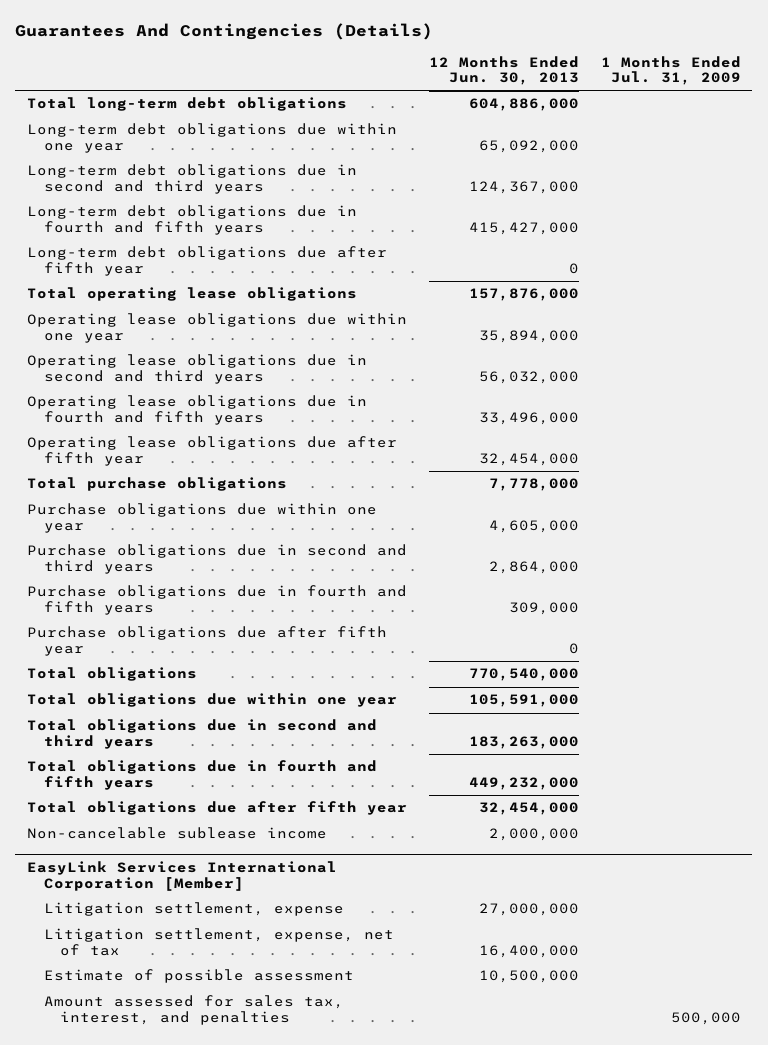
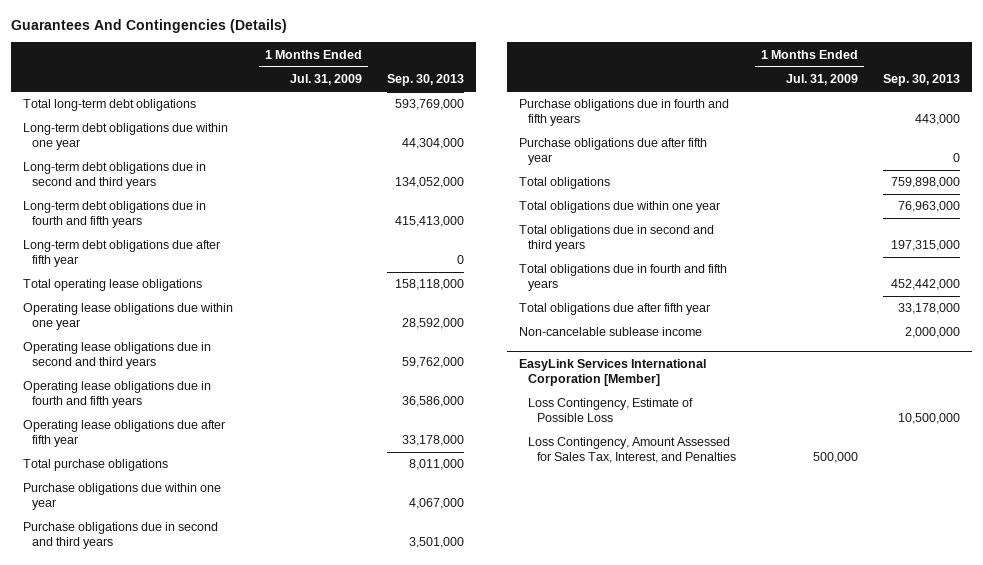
[428,55,579,86] 12 Months Ended Jun. 30, 2013 -> none
none -> [386,74,464,87] Sep. 30, 2013
[43,902,344,917] Litigation settlement, expense -> none
[43,928,394,956] Litigation settlement, expense, net of tax -> none
[43,969,354,984] Estimate of possible assessment -> [528,398,694,423] Loss Contingency, Estimate of Possible Loss
[43,995,344,1025] Amount assessed for sales tax, interest, and penalties -> [528,437,737,464] Loss Contingency, Amount Assessed for Sales Tax, Interest, and Penalties

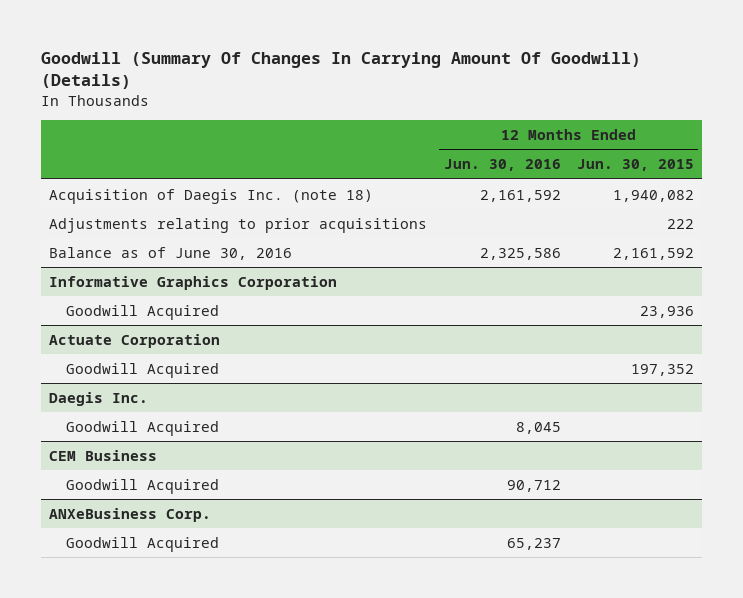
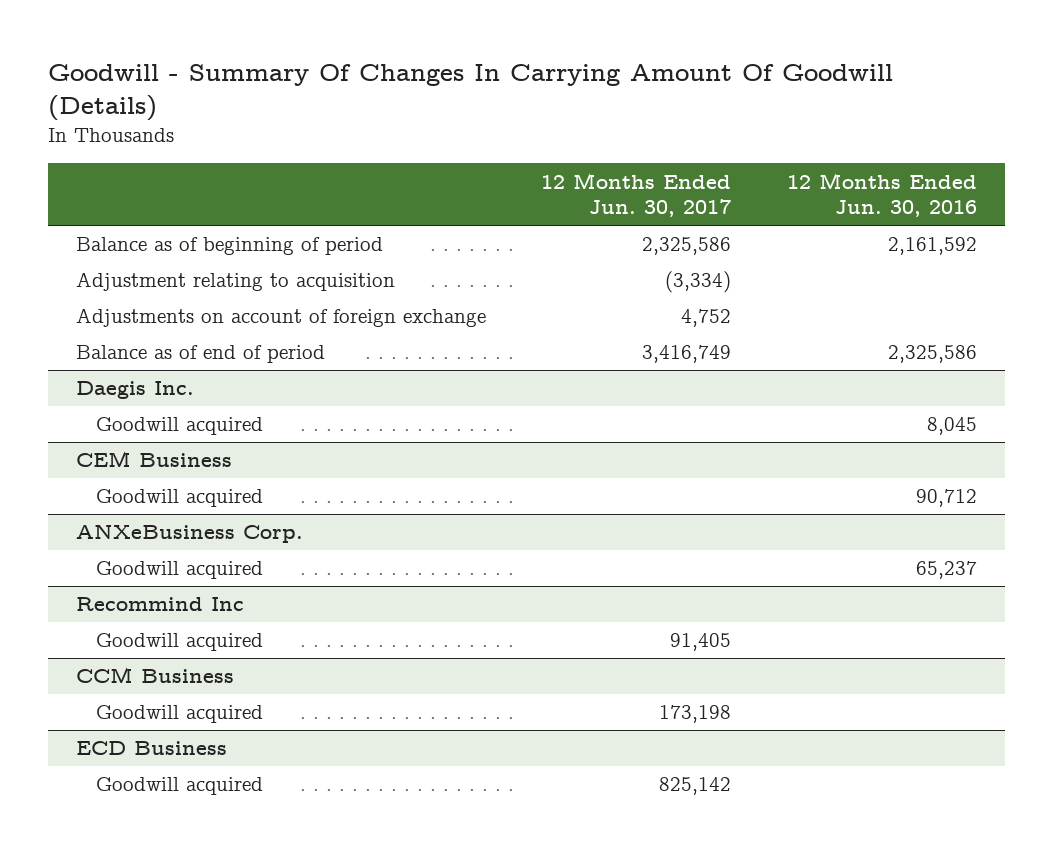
[41,51,642,90] Goodwill (Summary Of Changes In Carrying Amount Of Goodwill) (Details) -> [48,63,894,121] Goodwill - Summary Of Changes In Carrying Amount Of Goodwill (Details)
[576,159,694,172] Jun. 30, 2015 -> none
none -> [541,172,732,218] 12 Months Ended Jun. 30, 2017
[49,275,338,290] Informative Graphics Corporation -> none
[65,304,219,320] Goodwill Acquired -> none
[49,333,221,348] Actuate Corporation -> none
[65,362,219,378] Goodwill Acquired -> none
[49,188,374,204] Acquisition of Daegis Inc. (note 18) -> [75,237,383,256] Balance as of beginning of period
[49,217,428,233] Adjustments relating to prior acquisitions -> [75,272,395,292] Adjustment relating to acquisition
none -> [75,308,486,328] Adjustments on account of foreign exchange
[49,246,293,260] Balance as of June 30, 2016 -> [75,345,325,364] Balance as of end of period
[65,420,219,436] Goodwill Acquired -> [96,417,264,436] Goodwill acquired
[65,478,219,494] Goodwill Acquired -> [96,489,264,508] Goodwill acquired
[65,536,219,552] Goodwill Acquired -> [96,561,264,580] Goodwill acquired
none -> [75,597,244,612] Recommind Inc
none -> [96,633,264,652] Goodwill acquired
none -> [75,667,234,684] CCM Business
none -> [96,705,264,724] Goodwill acquired
none -> [75,741,227,756] ECD Business
none -> [96,777,264,796] Goodwill acquired

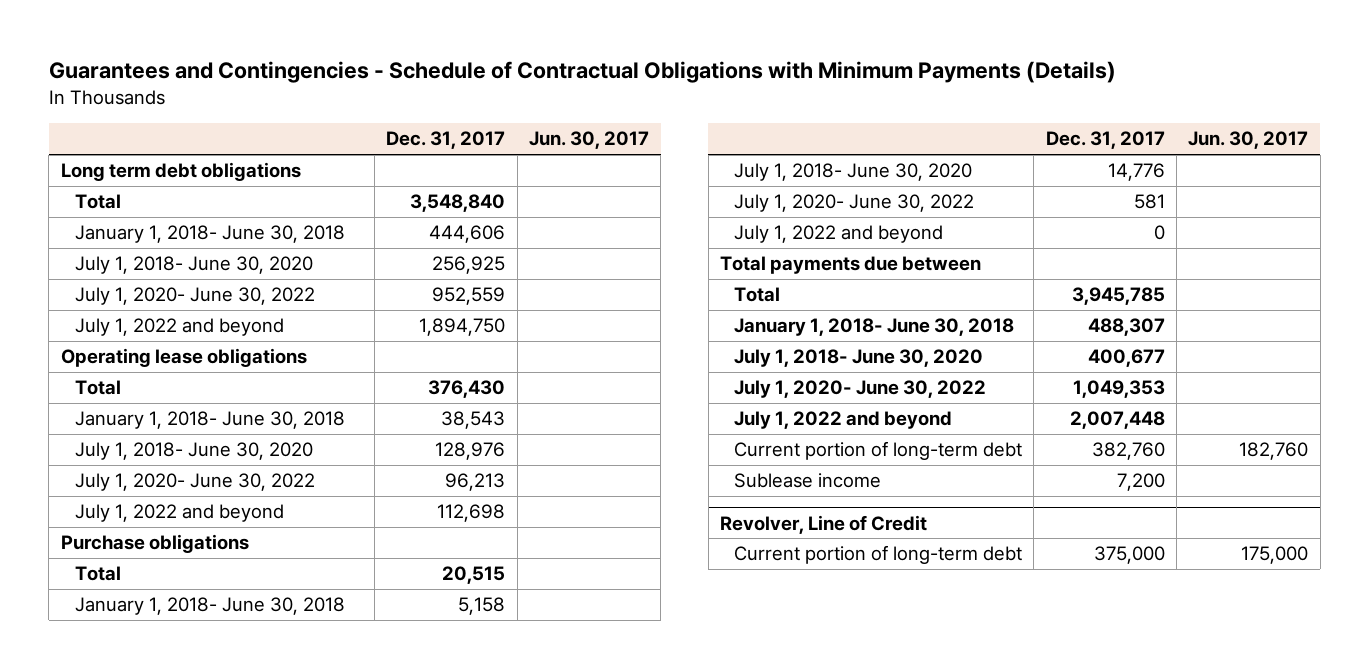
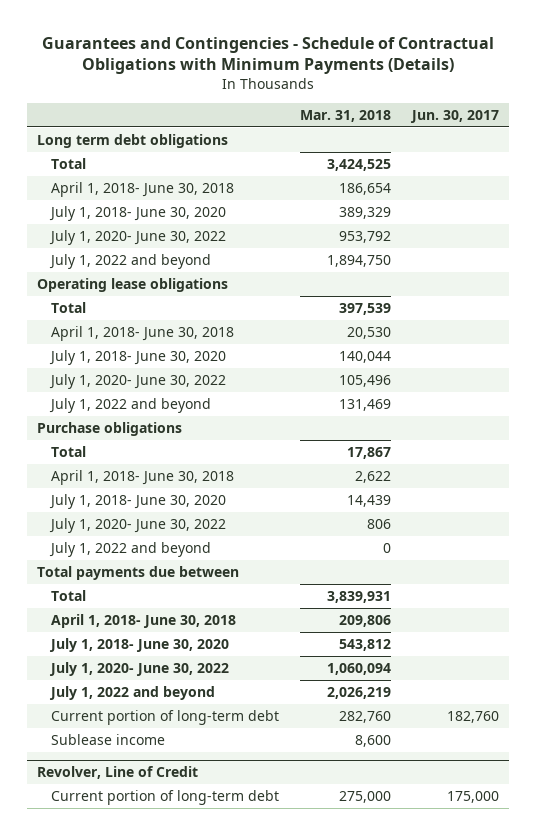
[386,131,506,150] Dec. 31, 2017 -> none
none -> [299,109,391,122] Mar. 31, 2018
[74,225,345,244] January 1, 2018- June 30, 2018 -> [50,181,234,197] April 1, 2018- June 30, 2018
[74,411,345,430] January 1, 2018- June 30, 2018 -> [50,325,234,341] April 1, 2018- June 30, 2018
[74,597,345,616] January 1, 2018- June 30, 2018 -> [50,469,234,485] April 1, 2018- June 30, 2018
[733,318,1014,337] January 1, 2018- June 30, 2018 -> [50,613,236,628] April 1, 2018- June 30, 2018

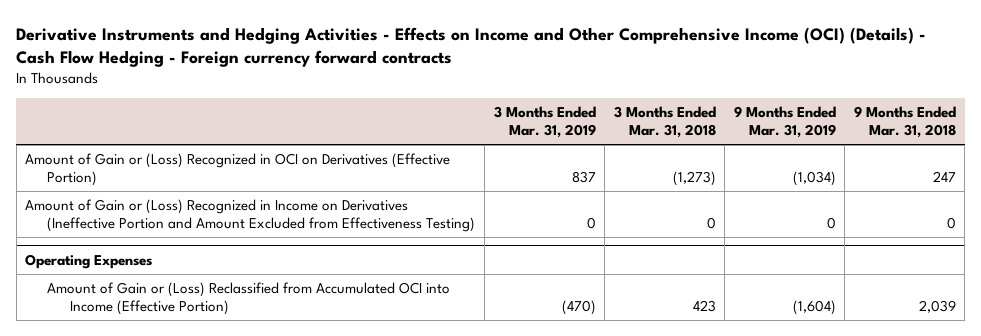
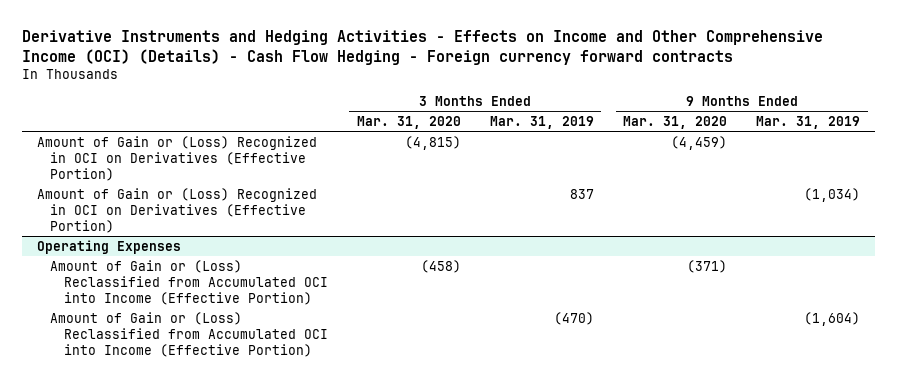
[613,106,716,139] 3 Months Ended Mar. 31, 2018 -> none
[853,106,956,139] 9 Months Ended Mar. 31, 2018 -> none
none -> [356,116,461,130] Mar. 31, 2020
none -> [623,116,728,130] Mar. 31, 2020
none -> [36,135,317,181] Amount of Gain or (Loss) Recognized in OCI on Derivatives (Effective Portion)
[25,198,476,232] Amount of Gain or (Loss) Recognized in Income on Derivatives (Ineffective Portion and Amount Excluded from Effectiveness Testing) -> none
none -> [50,259,328,305] Amount of Gain or (Loss) Reclassified from Accumulated OCI into Income (Effective Portion)

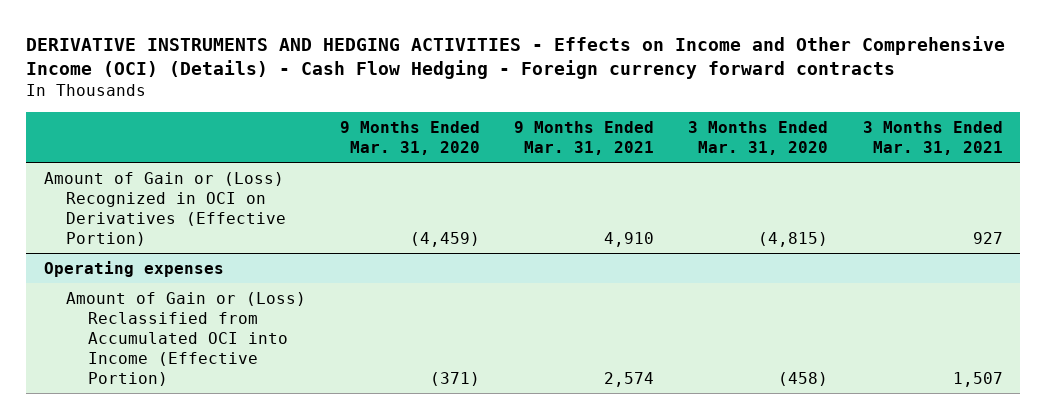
[22,30,824,65] Derivative Instruments and Hedging Activities - Effects on Income and Other Comprehensive Income (OCI) (Details) - Cash Flow Hedging - Foreign currency forward contracts -> [26,35,1006,80] DERIVATIVE INSTRUMENTS AND HEDGING ACTIVITIES - Effects on Income and Other Comprehensive Income (OCI) (Details) - Cash Flow Hedging - Foreign currency forward contracts
[489,116,594,130] Mar. 31, 2019 -> none
[756,116,861,130] Mar. 31, 2019 -> none
none -> [514,121,655,156] 9 Months Ended Mar. 31, 2021
none -> [862,121,1003,156] 3 Months Ended Mar. 31, 2021
[36,187,317,233] Amount of Gain or (Loss) Recognized in OCI on Derivatives (Effective Portion) -> none
[36,239,181,254] Operating Expenses -> [43,260,224,277] Operating expenses
[50,311,328,357] Amount of Gain or (Loss) Reclassified from Accumulated OCI into Income (Effective Portion) -> none

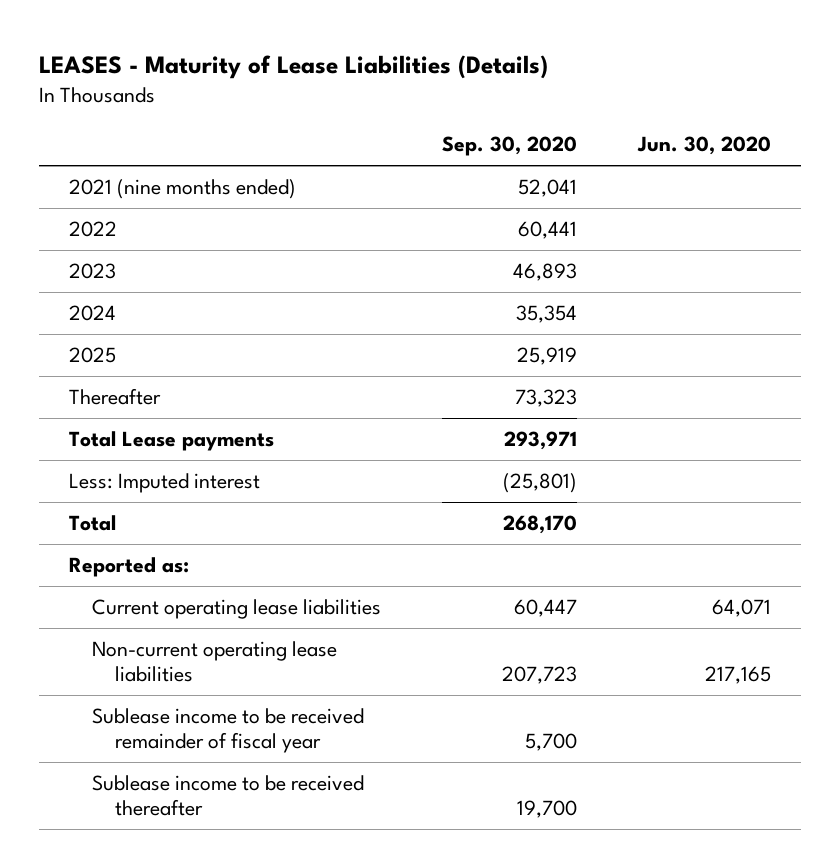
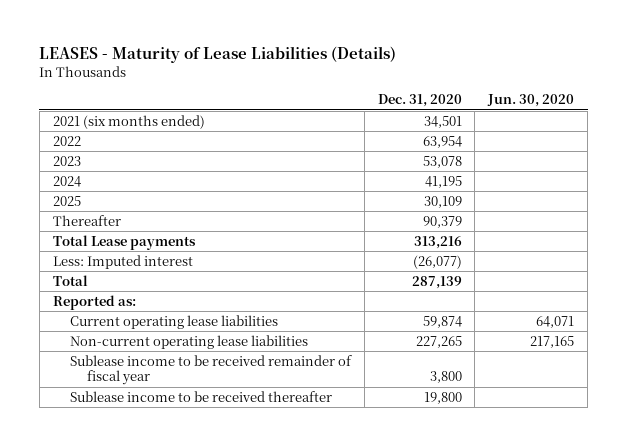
[442,136,578,157] Sep. 30, 2020 -> none
none -> [377,94,462,108] Dec. 31, 2020
[69,179,297,200] 2021 (nine months ended) -> [52,114,205,129] 2021 (six months ended)

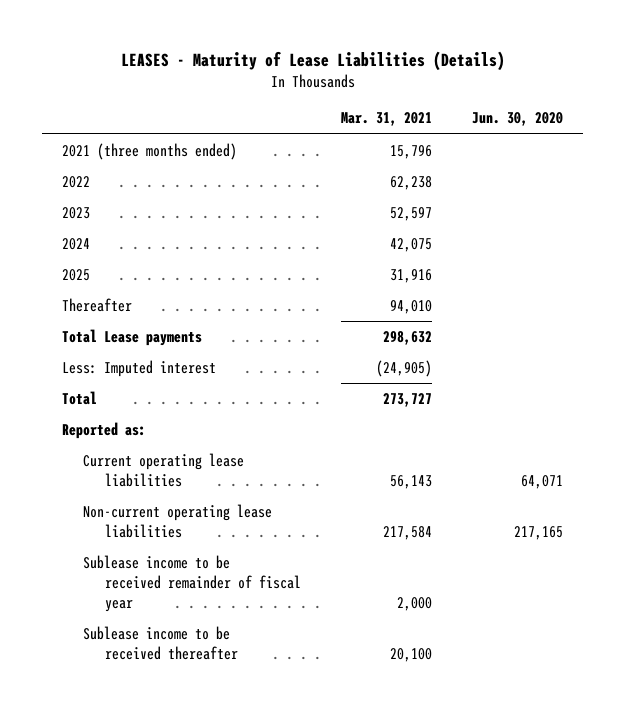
[377,94,462,108] Dec. 31, 2020 -> none
none -> [340,112,432,127] Mar. 31, 2021
[52,114,205,129] 2021 (six months ended) -> [62,143,238,161] 2021 (three months ended)

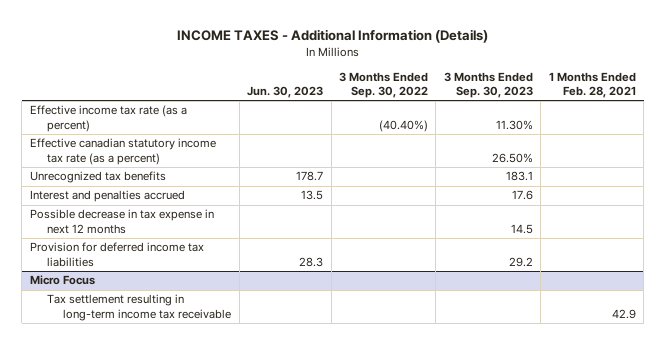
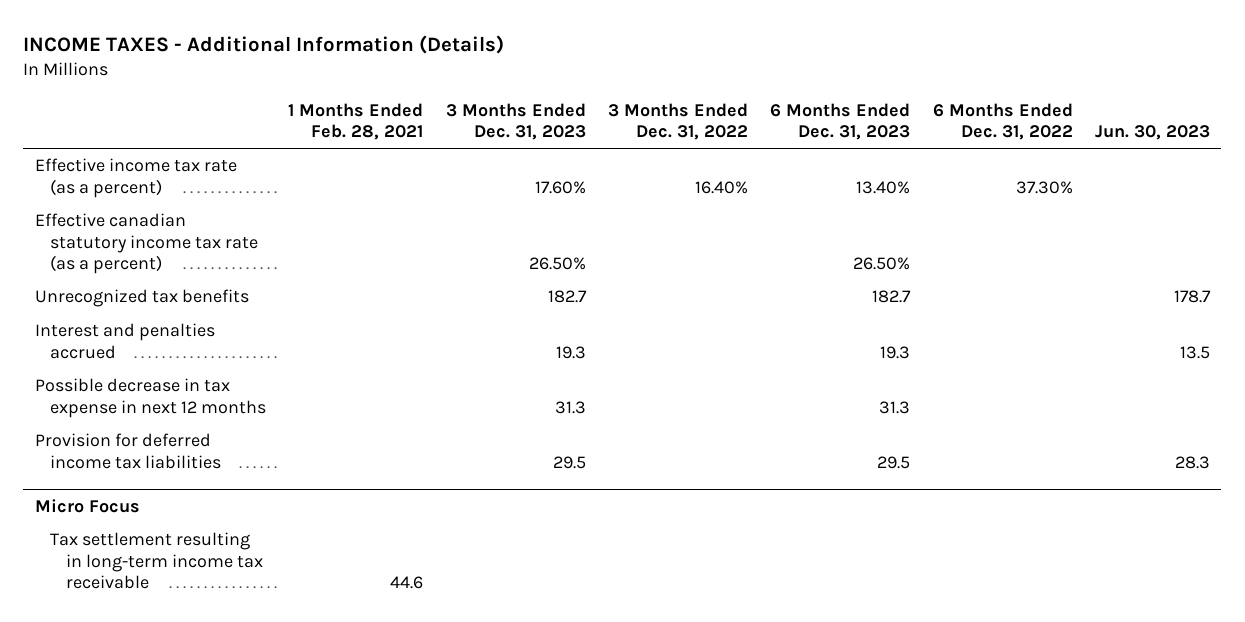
[338,71,428,99] 3 Months Ended Sep. 30, 2022 -> none
[443,71,533,99] 3 Months Ended Sep. 30, 2023 -> none
none -> [445,102,586,141] 3 Months Ended Dec. 31, 2023
none -> [608,102,749,141] 3 Months Ended Dec. 31, 2022
none -> [770,102,911,141] 6 Months Ended Dec. 31, 2023
none -> [932,102,1073,141] 6 Months Ended Dec. 31, 2022
[611,308,636,319] 42.9 -> [390,575,424,589] 44.6

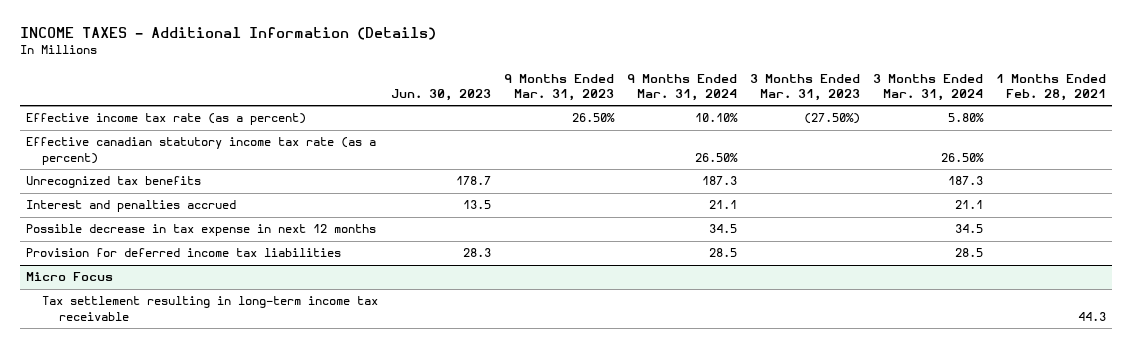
[445,102,586,141] 3 Months Ended Dec. 31, 2023 -> none
[608,102,749,141] 3 Months Ended Dec. 31, 2022 -> none
[770,102,911,141] 6 Months Ended Dec. 31, 2023 -> none
[932,102,1073,141] 6 Months Ended Dec. 31, 2022 -> none
none -> [504,73,615,102] 9 Months Ended Mar. 31, 2023
none -> [627,73,738,102] 9 Months Ended Mar. 31, 2024
none -> [749,73,860,102] 3 Months Ended Mar. 31, 2023
none -> [872,73,983,102] 3 Months Ended Mar. 31, 2024
[390,575,424,589] 44.6 -> [1077,311,1106,321] 44.3

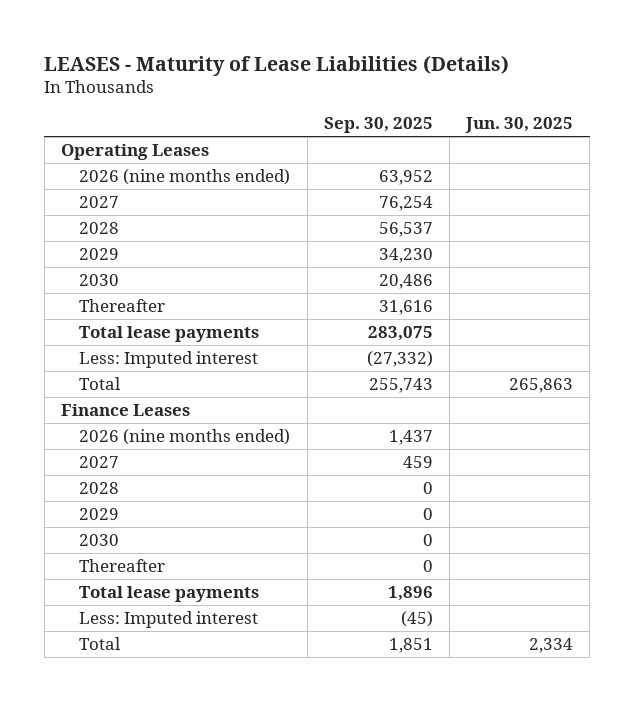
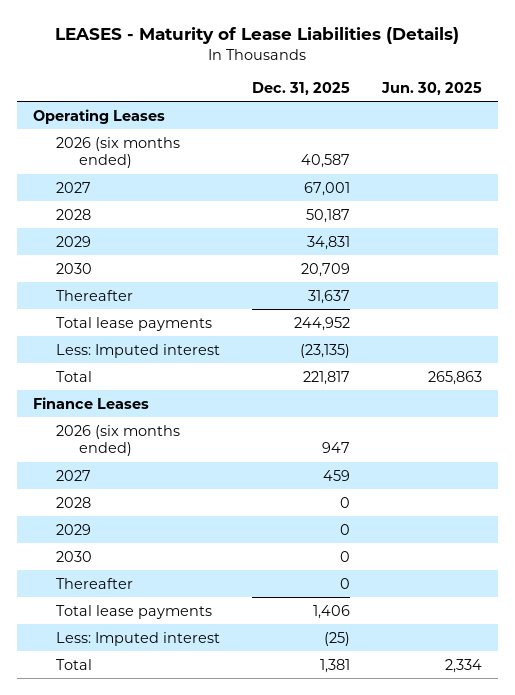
[323,117,433,134] Sep. 30, 2025 -> none
none -> [251,82,350,96] Dec. 31, 2025
[79,169,291,186] 2026 (nine months ended) -> [55,136,180,169] 2026 (six months ended)
[79,429,291,446] 2026 (nine months ended) -> [55,424,180,457] 2026 (six months ended)

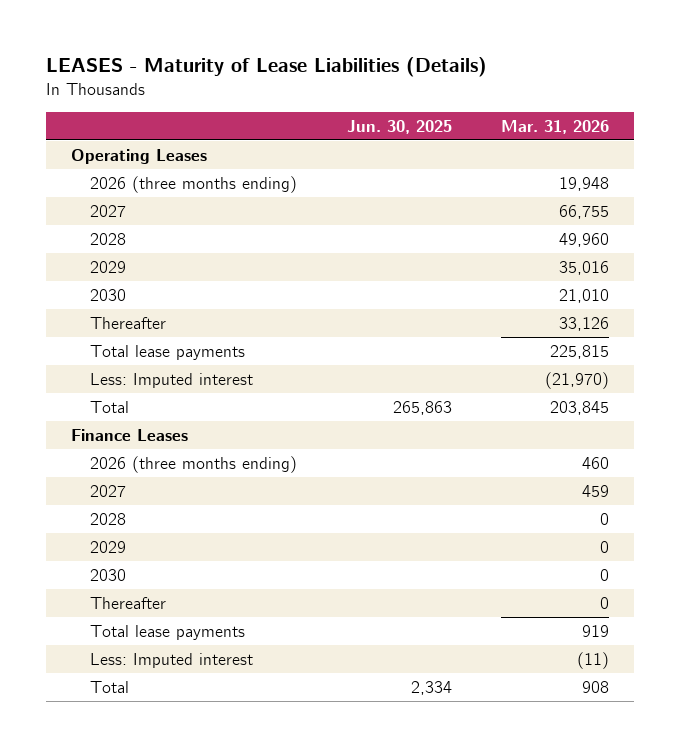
[251,82,350,96] Dec. 31, 2025 -> none
none -> [501,119,610,134] Mar. 31, 2026
[55,136,180,169] 2026 (six months ended) -> [89,175,297,193] 2026 (three months ending)
[55,424,180,457] 2026 (six months ended) -> [89,455,297,473] 2026 (three months ending)

